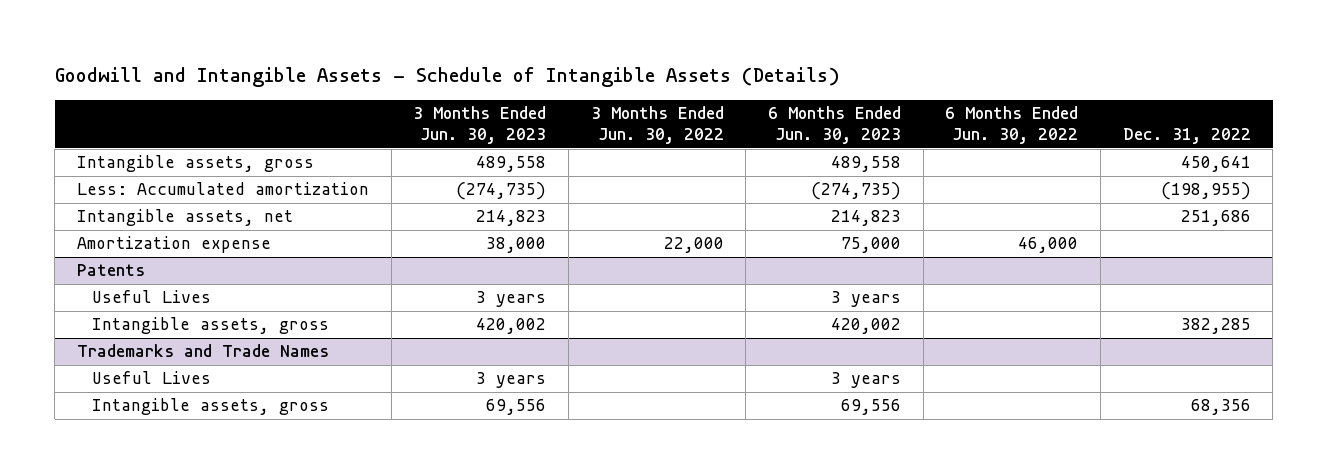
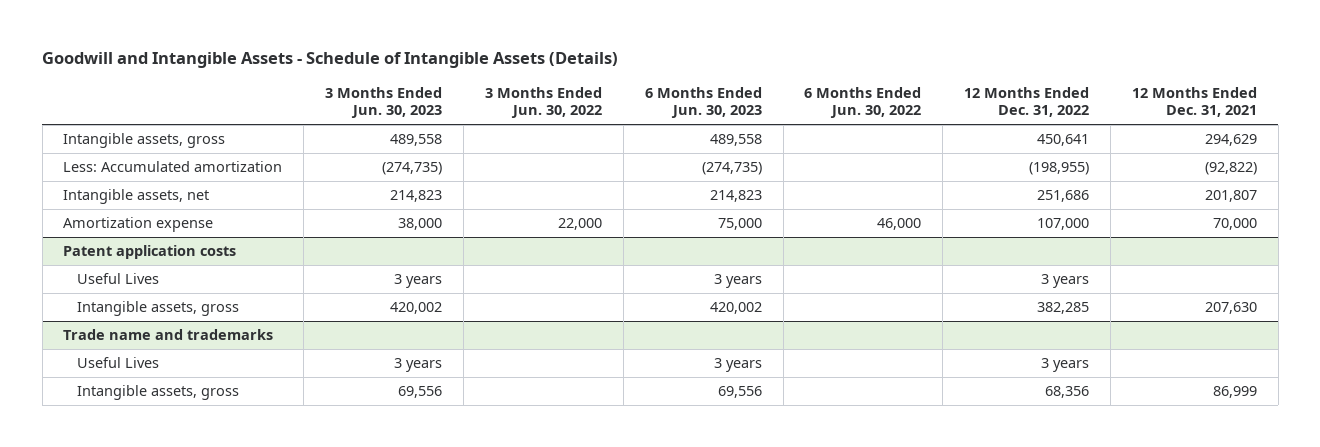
[1122,128,1251,145] Dec. 31, 2022 -> none
none -> [964,86,1090,118] 12 Months Ended Dec. 31, 2022
none -> [1131,86,1257,118] 12 Months Ended Dec. 31, 2021
[77,264,146,277] Patents -> [63,245,237,260] Patent application costs
[77,344,330,358] Trademarks and Trade Names -> [63,329,274,341] Trade name and trademarks

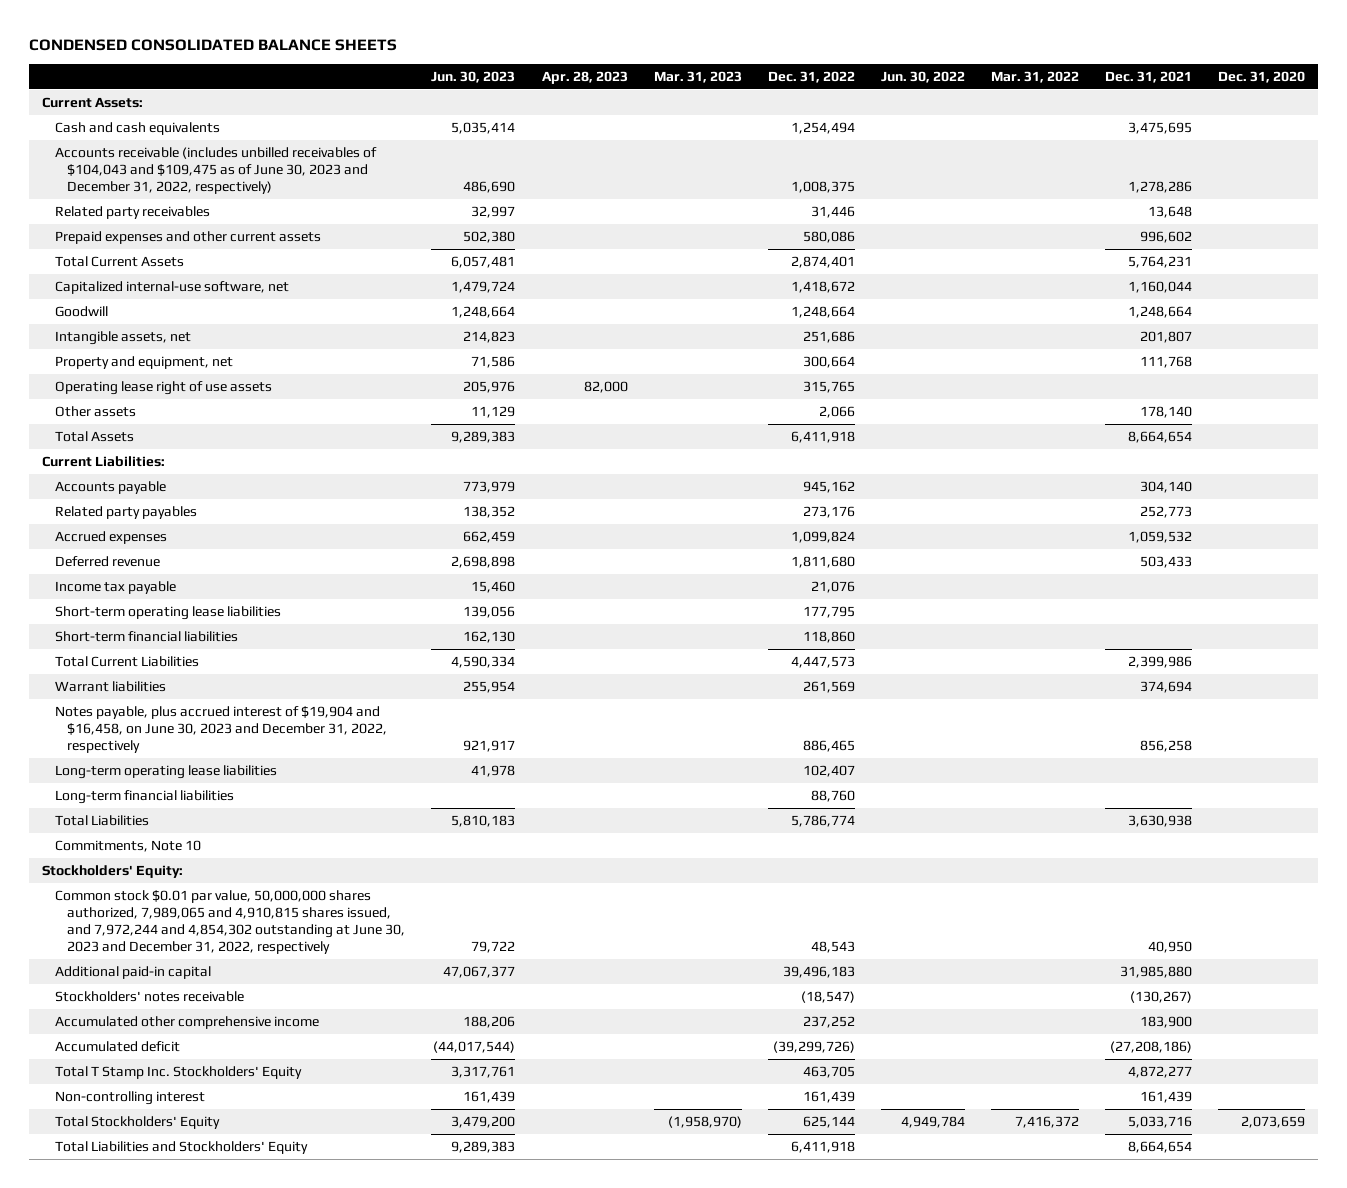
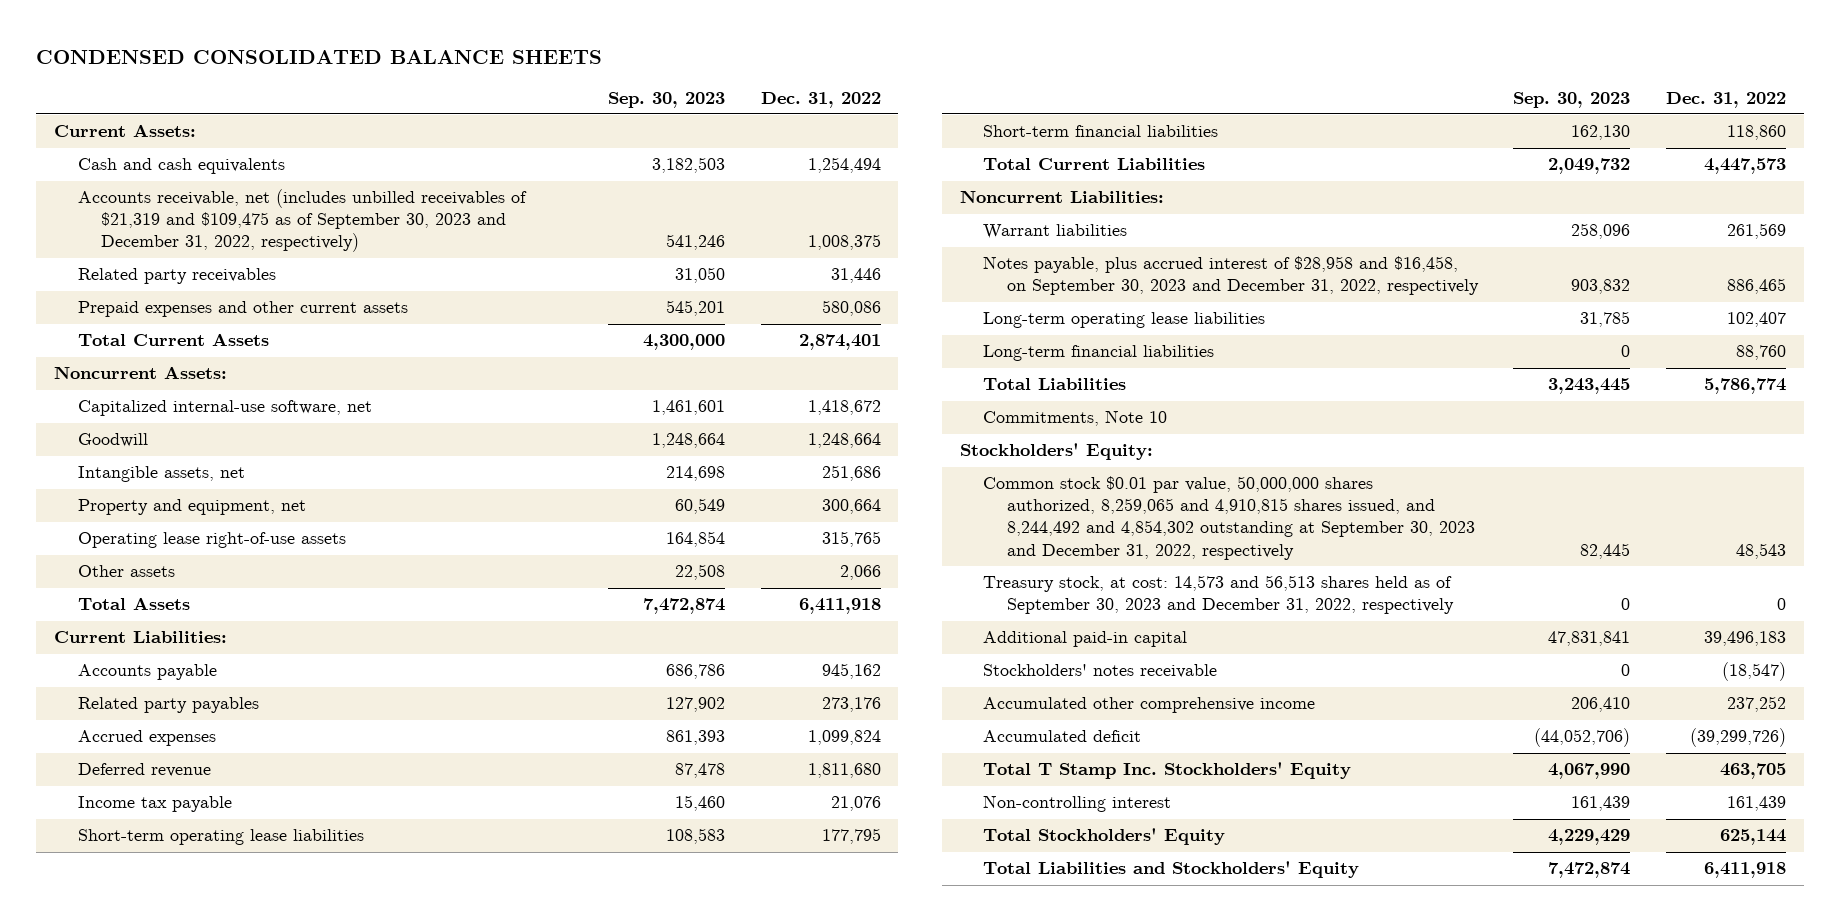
[431,71,516,84] Jun. 30, 2023 -> none
[541,71,628,85] Apr. 28, 2023 -> none
[653,71,742,84] Mar. 31, 2023 -> none
[880,71,965,84] Jun. 30, 2022 -> none
[990,71,1079,84] Mar. 31, 2022 -> none
[1104,71,1192,84] Dec. 31, 2021 -> none
[1217,71,1305,84] Dec. 31, 2020 -> none
none -> [607,91,725,108] Sep. 30, 2023
[54,146,377,195] Accounts receivable (includes unbilled receivables of $104,043 and $109,475 as of June 30, 2023 and December 31, 2022, respectively) -> [77,189,527,253] Accounts receivable, net (includes unbilled receivables of $21,319 and $109,475 as of September 30, 2023 and December 31, 2022, respectively)
none -> [54,366,228,380] Noncurrent Assets:
[54,380,272,395] Operating lease right of use assets -> [77,532,346,549] Operating lease right-of-use assets
none -> [960,190,1165,204] Noncurrent Liabilities:
[54,705,388,754] Notes payable, plus accrued interest of $19,904 and $16,458, on June 30, 2023 and December 31, 2022, respectively -> [983,256,1479,296] Notes payable, plus accrued interest of $28,958 and $16,458, on September 30, 2023 and December 31, 2022, respectively
[54,889,406,955] Common stock $0.01 par value, 50,000,000 shares authorized, 7,989,065 and 4,910,815 shares issued, and 7,972,244 and 4,854,302 outstanding at June 30, 2023 and December 31, 2022, respectively -> [983,476,1475,560] Common stock $0.01 par value, 50,000,000 shares authorized, 8,259,065 and 4,910,815 shares issued, and 8,244,492 and 4,854,302 outstanding at September 30, 2023 and December 31, 2022, respectively
none -> [983,575,1454,615] Treasury stock, at cost: 14,573 and 56,513 shares held as of September 30, 2023 and December 31, 2022, respectively

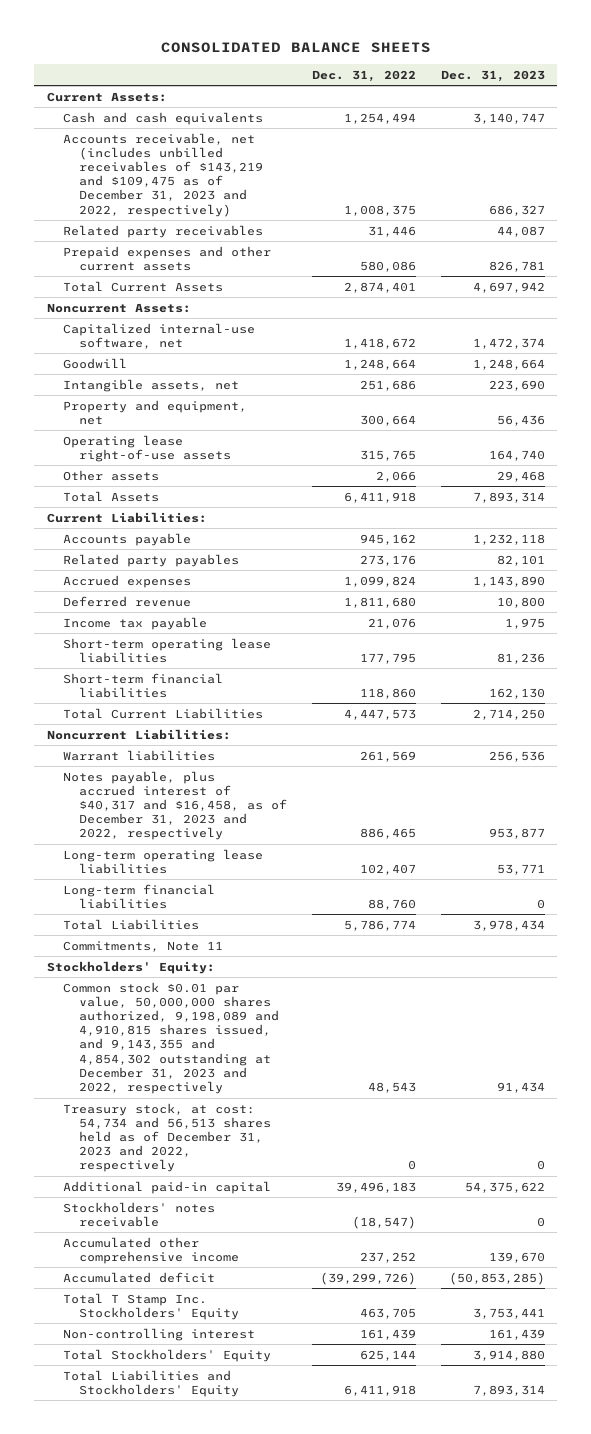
[36,49,603,64] CONDENSED CONSOLIDATED BALANCE SHEETS -> [160,42,431,54] CONSOLIDATED BALANCE SHEETS
[607,91,725,108] Sep. 30, 2023 -> none
none -> [440,69,545,82] Dec. 31, 2023
[77,189,527,253] Accounts receivable, net (includes unbilled receivables of $21,319 and $109,475 as of September 30, 2023 and December 31, 2022, respectively) -> [63,132,264,217] Accounts receivable, net (includes unbilled receivables of $143,219 and $109,475 as of December 31, 2023 and 2022, respectively)
[983,256,1479,296] Notes payable, plus accrued interest of $28,958 and $16,458, on September 30, 2023 and December 31, 2022, respectively -> [63,770,288,841] Notes payable, plus accrued interest of $40,317 and $16,458, as of December 31, 2023 and 2022, respectively
[983,410,1168,427] Commitments, Note 10 -> [63,940,224,952] Commitments, Note 11
[983,476,1475,560] Common stock $0.01 par value, 50,000,000 shares authorized, 8,259,065 and 4,910,815 shares issued, and 8,244,492 and 4,854,302 outstanding at September 30, 2023 and December 31, 2022, respectively -> [63,981,280,1094] Common stock $0.01 par value, 50,000,000 shares authorized, 9,198,089 and 4,910,815 shares issued, and 9,143,355 and 4,854,302 outstanding at December 31, 2023 and 2022, respectively
[983,575,1454,615] Treasury stock, at cost: 14,573 and 56,513 shares held as of September 30, 2023 and December 31, 2022, respectively -> [63,1102,272,1173] Treasury stock, at cost: 54,734 and 56,513 shares held as of December 31, 2023 and 2022, respectively

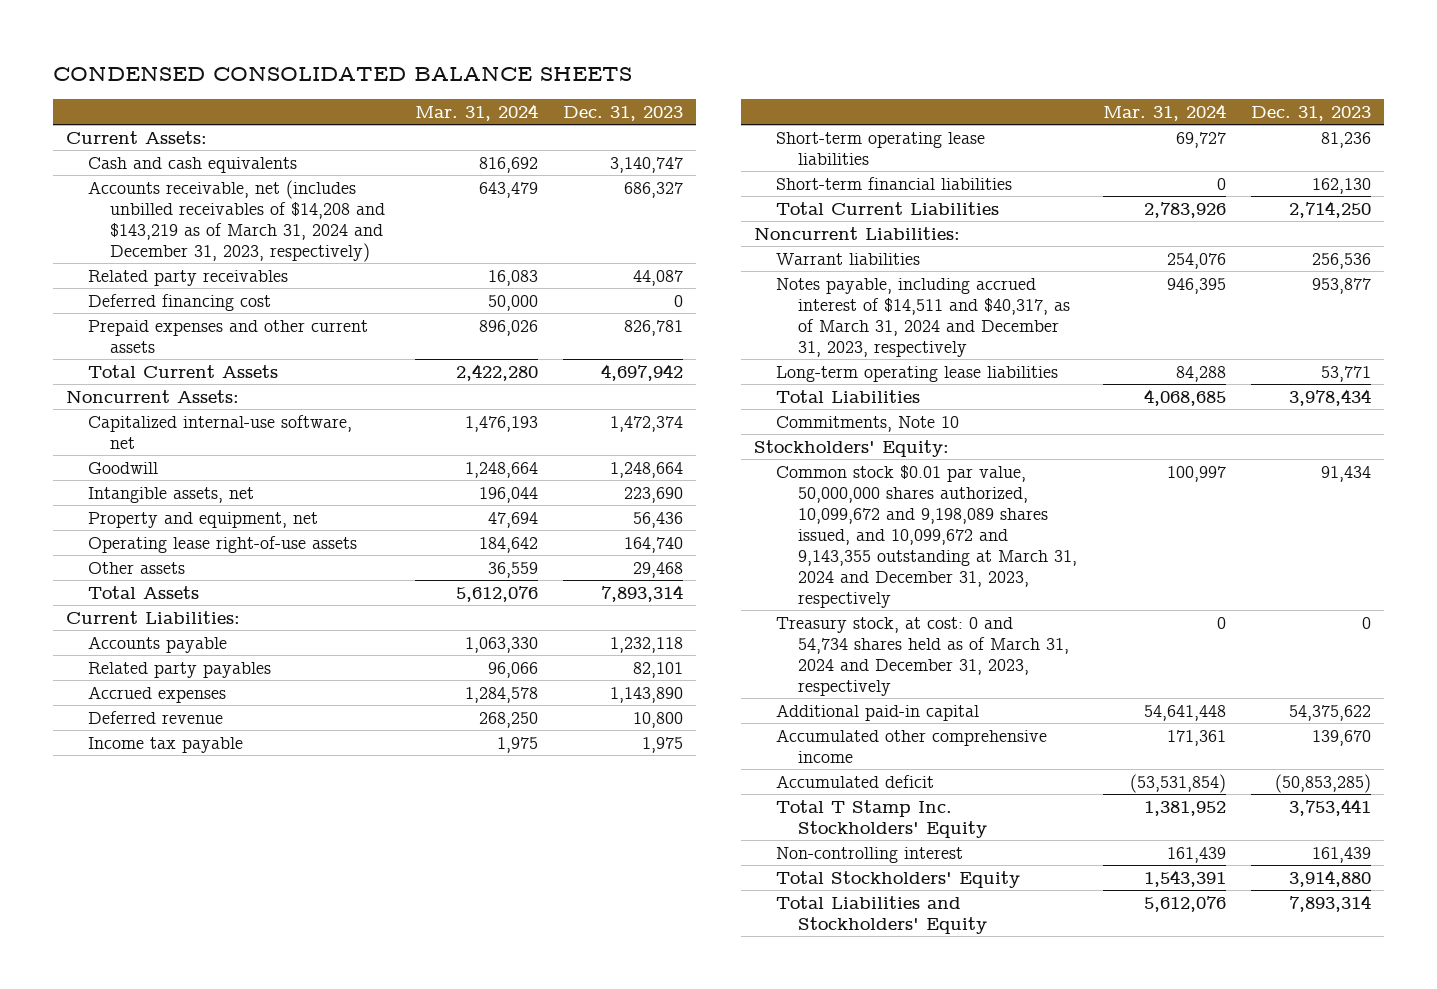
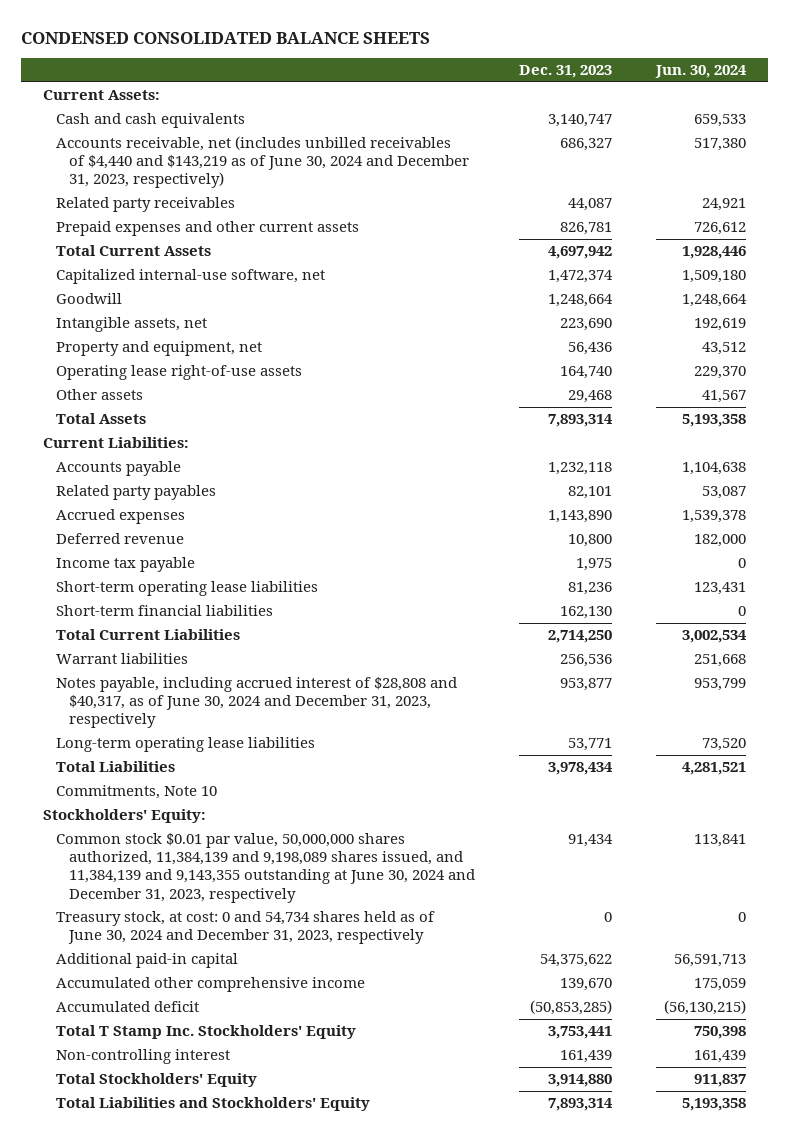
[414,103,538,121] Mar. 31, 2024 -> none
none -> [654,65,747,79] Jun. 30, 2024
[88,179,386,262] Accounts receivable, net (includes unbilled receivables of $14,208 and $143,219 as of March 31, 2024 and December 31, 2023, respectively) -> [56,136,470,189] Accounts receivable, net (includes unbilled receivables of $4,440 and $143,219 as of June 30, 2024 and December 31, 2023, respectively)
[88,293,272,311] Deferred financing cost -> none
[65,389,239,403] Noncurrent Assets: -> none
[753,226,960,240] Noncurrent Liabilities: -> none
[776,277,1071,357] Notes payable, including accrued interest of $14,511 and $40,317, as of March 31, 2024 and December 31, 2023, respectively -> [56,677,458,729] Notes payable, including accrued interest of $28,808 and $40,317, as of June 30, 2024 and December 31, 2023, respectively
[776,464,1078,608] Common stock $0.01 par value, 50,000,000 shares authorized, 10,099,672 and 9,198,089 shares issued, and 10,099,672 and 9,143,355 outstanding at March 31, 2024 and December 31, 2023, respectively -> [56,833,476,903] Common stock $0.01 par value, 50,000,000 shares authorized, 11,384,139 and 9,198,089 shares issued, and 11,384,139 and 9,143,355 outstanding at June 30, 2024 and December 31, 2023, respectively
[776,616,1070,696] Treasury stock, at cost: 0 and 54,734 shares held as of March 31, 2024 and December 31, 2023, respectively -> [56,911,436,945] Treasury stock, at cost: 0 and 54,734 shares held as of June 30, 2024 and December 31, 2023, respectively

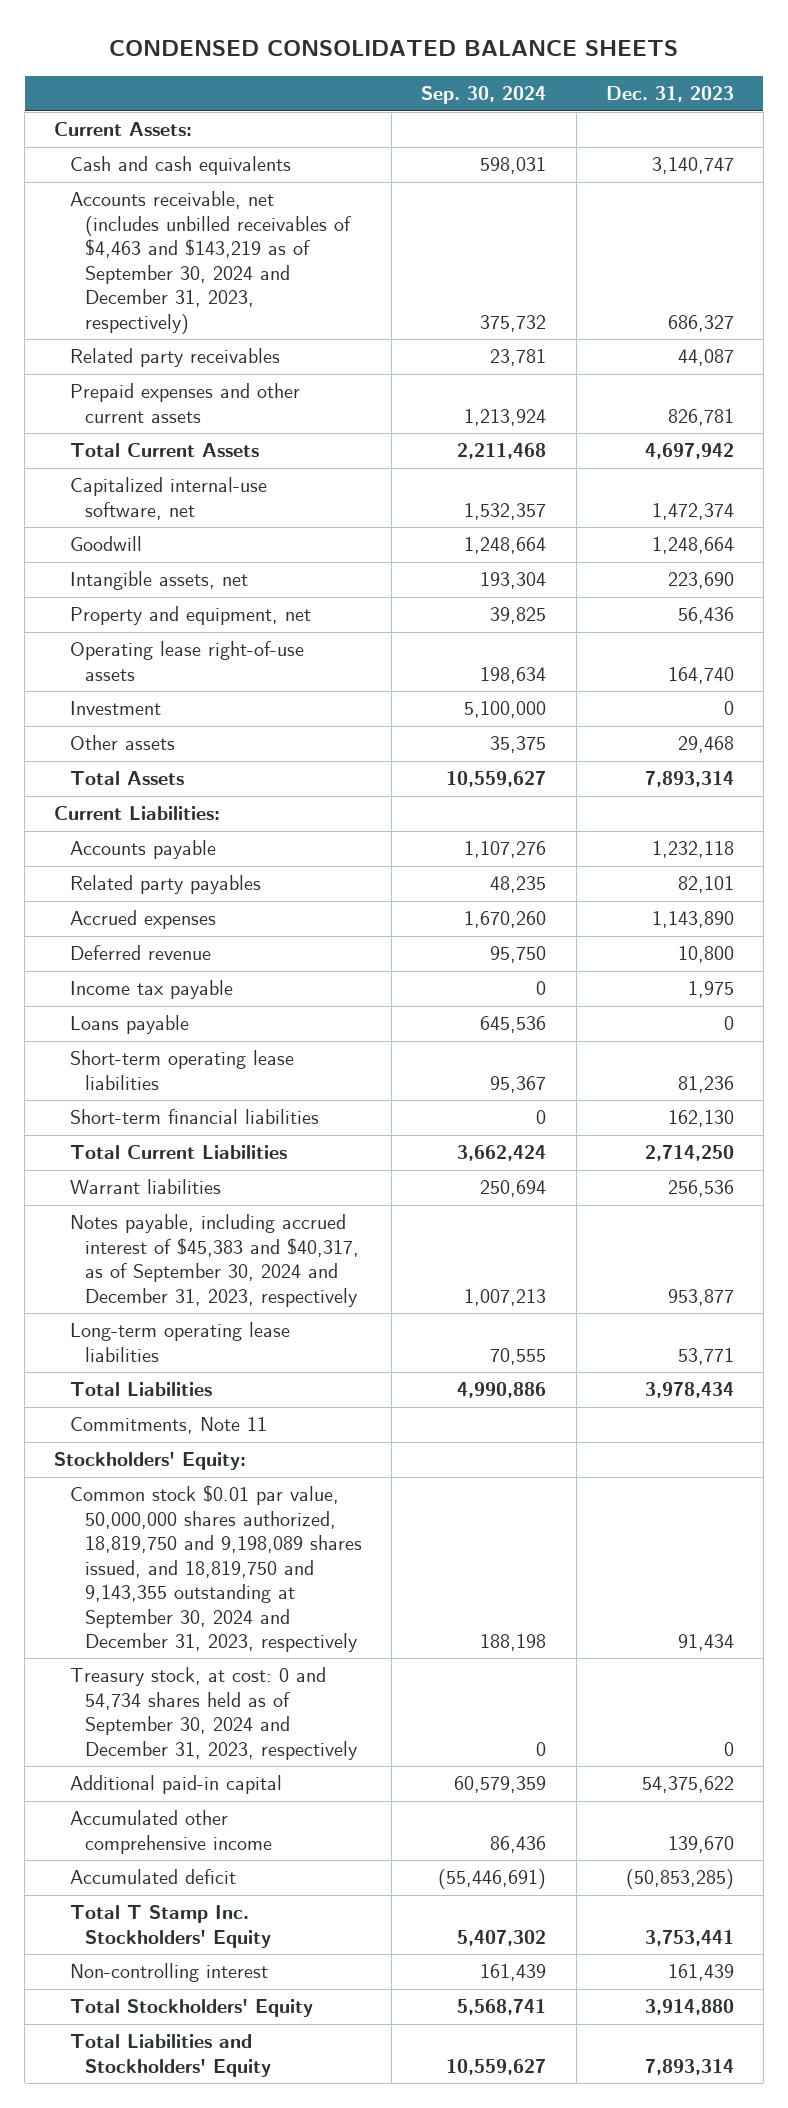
[654,65,747,79] Jun. 30, 2024 -> none
none -> [421,86,547,105] Sep. 30, 2024
[56,136,470,189] Accounts receivable, net (includes unbilled receivables of $4,440 and $143,219 as of June 30, 2024 and December 31, 2023, respectively) -> [69,191,352,334] Accounts receivable, net (includes unbilled receivables of $4,463 and $143,219 as of September 30, 2024 and December 31, 2023, respectively)
none -> [69,701,161,716] Investment
none -> [69,1015,189,1035] Loans payable
[56,677,458,729] Notes payable, including accrued interest of $28,808 and $40,317, as of June 30, 2024 and December 31, 2023, respectively -> [69,1214,360,1307] Notes payable, including accrued interest of $45,383 and $40,317, as of September 30, 2024 and December 31, 2023, respectively
[56,785,218,800] Commitments, Note 10 -> [69,1417,267,1435] Commitments, Note 11
[56,833,476,903] Common stock $0.01 par value, 50,000,000 shares authorized, 11,384,139 and 9,198,089 shares issued, and 11,384,139 and 9,143,355 outstanding at June 30, 2024 and December 31, 2023, respectively -> [69,1485,363,1653] Common stock $0.01 par value, 50,000,000 shares authorized, 18,819,750 and 9,198,089 shares issued, and 18,819,750 and 9,143,355 outstanding at September 30, 2024 and December 31, 2023, respectively
[56,911,436,945] Treasury stock, at cost: 0 and 54,734 shares held as of June 30, 2024 and December 31, 2023, respectively -> [69,1667,358,1760] Treasury stock, at cost: 0 and 54,734 shares held as of September 30, 2024 and December 31, 2023, respectively

